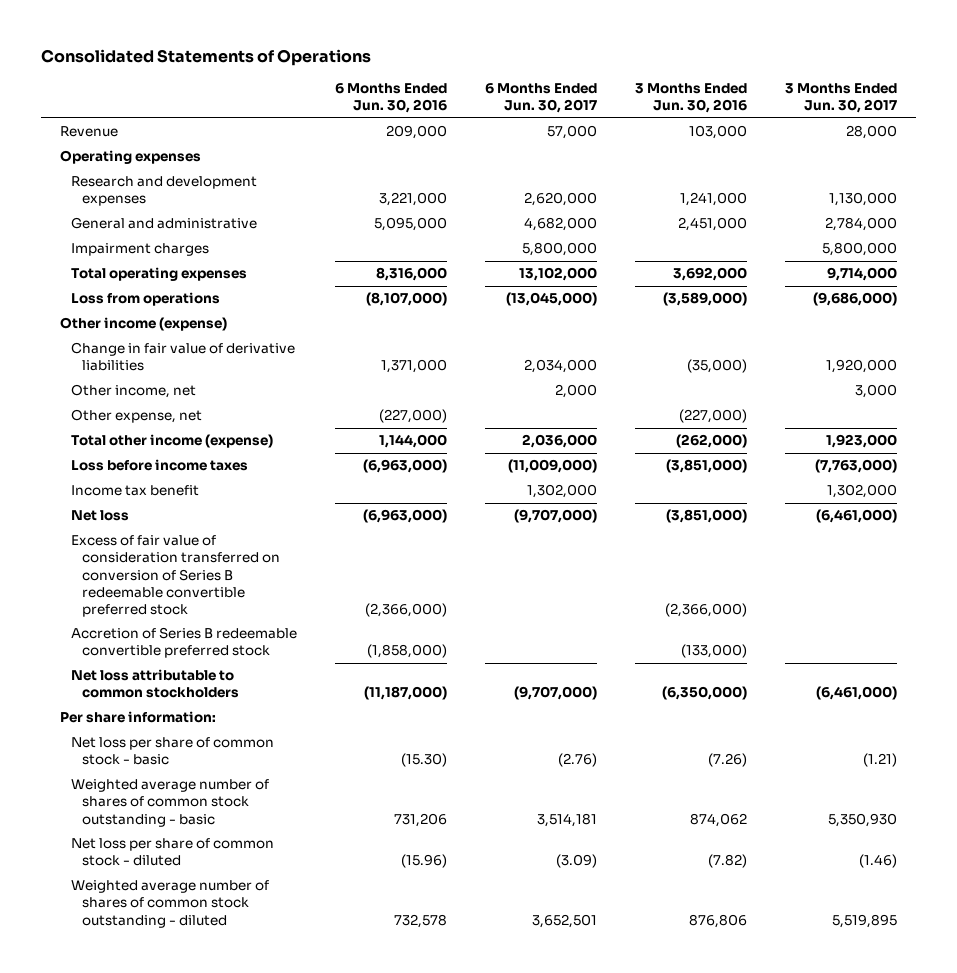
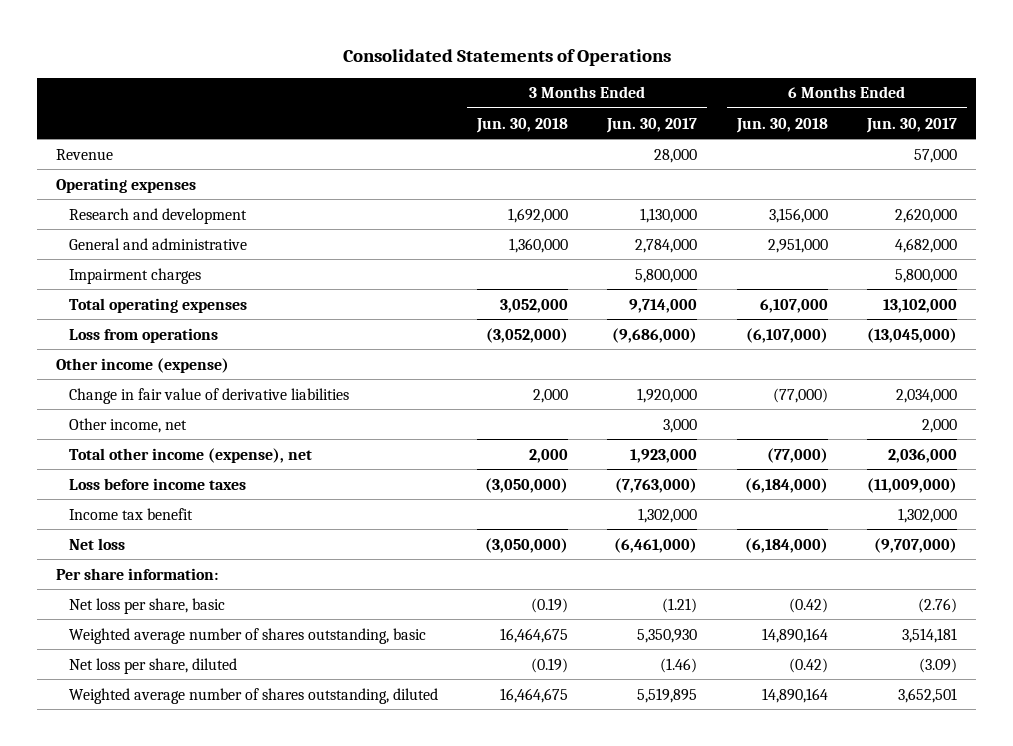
[335,83,448,114] 6 Months Ended Jun. 30, 2016 -> none
[634,83,747,114] 3 Months Ended Jun. 30, 2016 -> none
none -> [476,117,569,133] Jun. 30, 2018
none -> [735,117,828,133] Jun. 30, 2018
[71,176,258,207] Research and development expenses -> [69,207,248,224] Research and development
[71,409,203,424] Other expense, net -> none
[71,434,274,449] Total other income (expense) -> [69,447,313,463] Total other income (expense), net
[71,535,281,618] Excess of fair value of consideration transferred on conversion of Series B redeemable convertible preferred stock -> none
[71,627,298,659] Accretion of Series B redeemable convertible preferred stock -> none
[71,669,240,699] Net loss attributable to common stockholders -> none
[71,737,275,766] Net loss per share of common stock - basic -> [69,597,226,614] Net loss per share, basic
[71,779,270,827] Weighted average number of shares of common stock outstanding - basic -> [69,627,427,644] Weighted average number of shares outstanding, basic
[71,838,275,867] Net loss per share of common stock - diluted -> [69,657,238,674] Net loss per share, diluted
[71,880,270,928] Weighted average number of shares of common stock outstanding - diluted -> [69,687,439,704] Weighted average number of shares outstanding, diluted

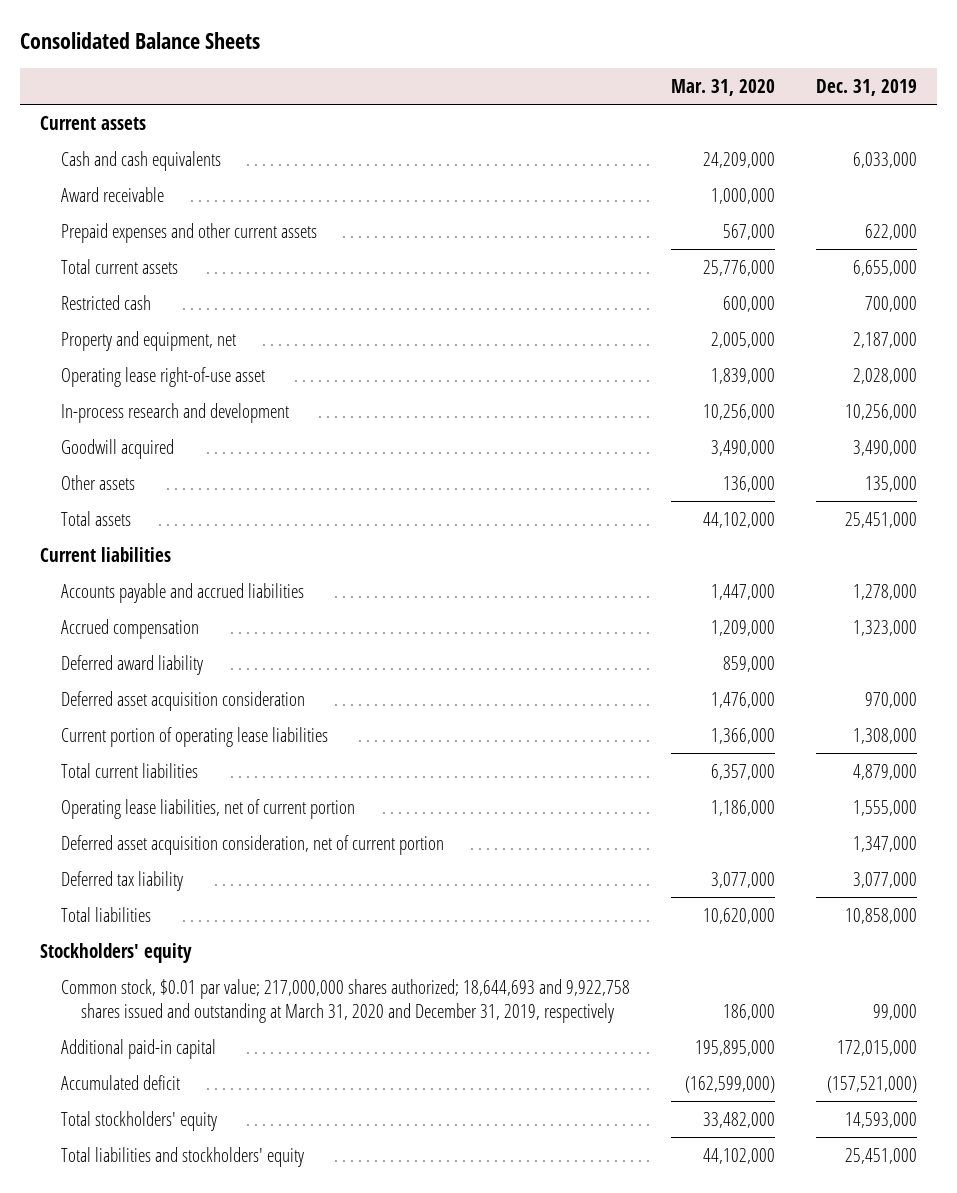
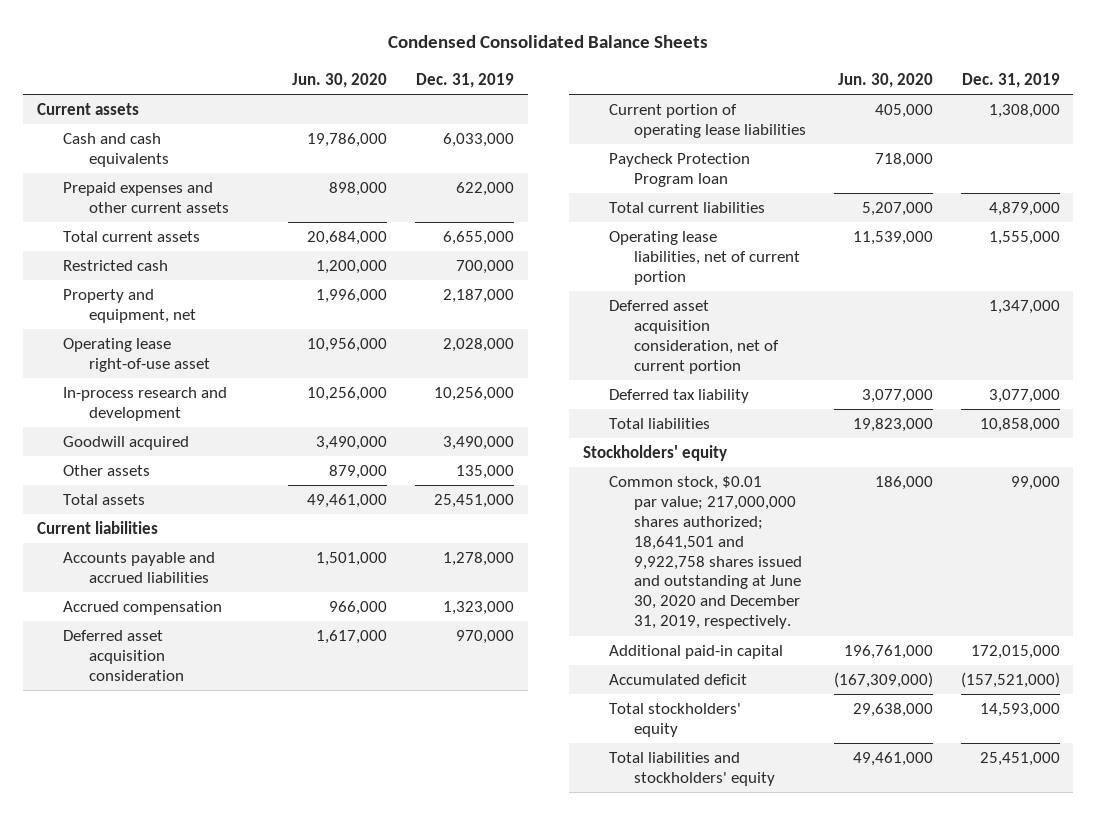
[19,31,260,49] Consolidated Balance Sheets -> [388,35,709,49] Condensed Consolidated Balance Sheets
[670,78,775,96] Mar. 31, 2020 -> none
none -> [292,72,388,88] Jun. 30, 2020
[60,186,164,202] Award receivable -> none
[60,654,203,675] Deferred award liability -> none
none -> [608,152,750,187] Paycheck Protection Program loan
[60,978,630,1023] Common stock, $0.01 par value; 217,000,000 shares authorized; 18,644,693 and 9,922,758 shares issued and outstanding at March 31, 2020 and December 31, 2019, respectively -> [608,475,803,630] Common stock, $0.01 par value; 217,000,000 shares authorized; 18,641,501 and 9,922,758 shares issued and outstanding at June 30, 2020 and December 31, 2019, respectively.

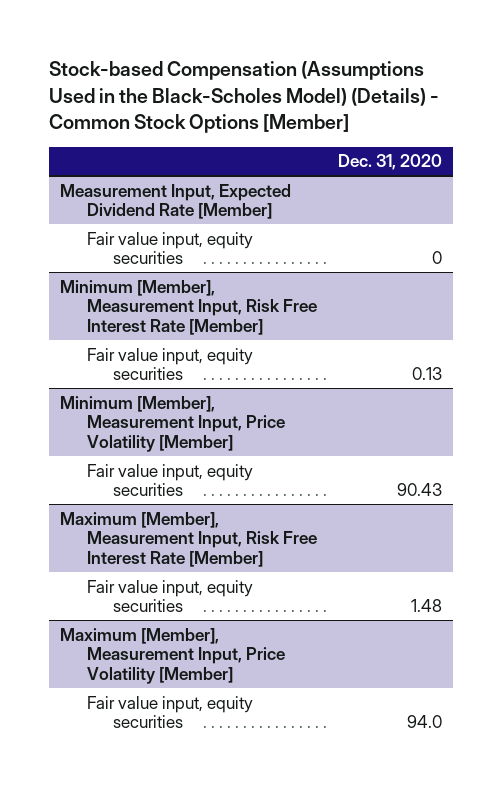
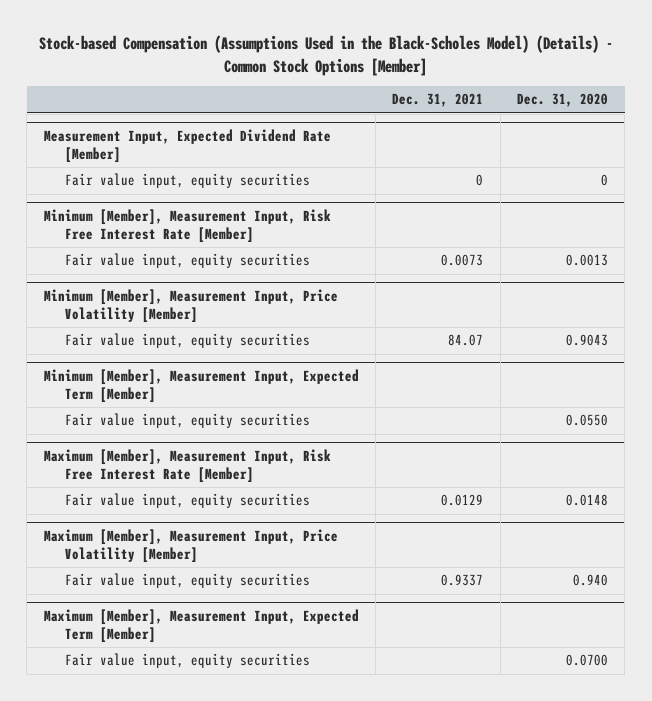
none -> [392,93,484,108] Dec. 31, 2021
[412,367,443,381] 0.13 -> [565,254,608,267] 0.0013
[397,483,443,497] 90.43 -> [565,334,608,347] 0.9043
none -> [43,369,359,403] Minimum [Member], Measurement Input, Expected Term [Member]
none -> [65,413,311,429] Fair value input, equity securities
[411,599,443,613] 1.48 -> [565,494,608,507] 0.0148
[407,715,443,729] 94.0 -> [572,574,608,587] 0.940
none -> [43,609,359,643] Maximum [Member], Measurement Input, Expected Term [Member]
none -> [65,653,311,669] Fair value input, equity securities

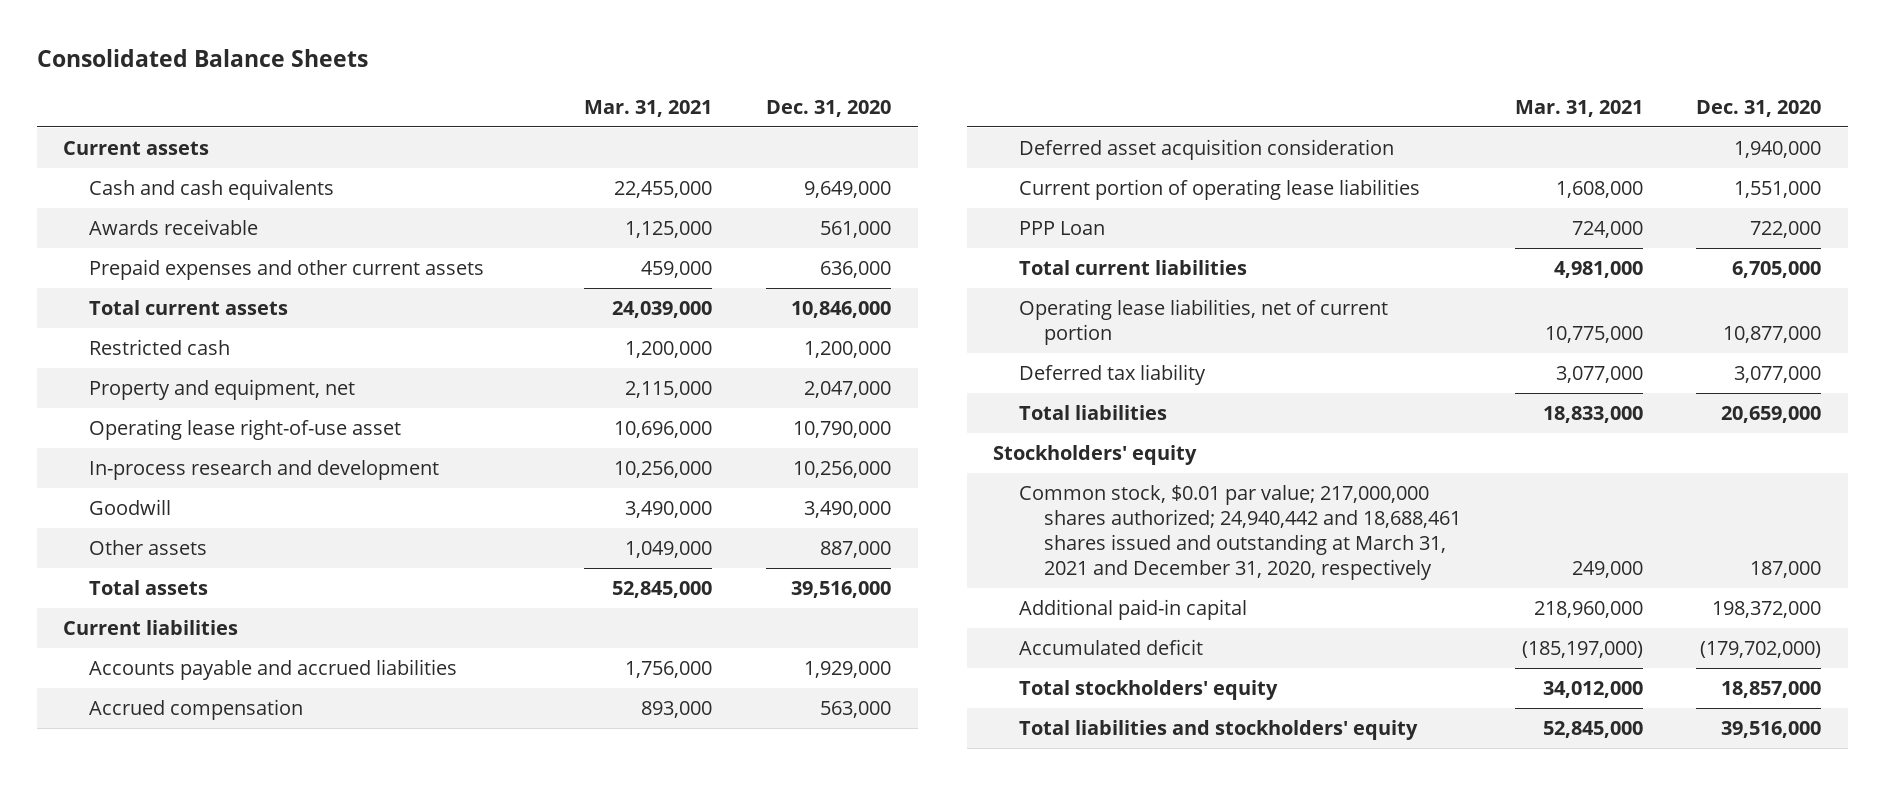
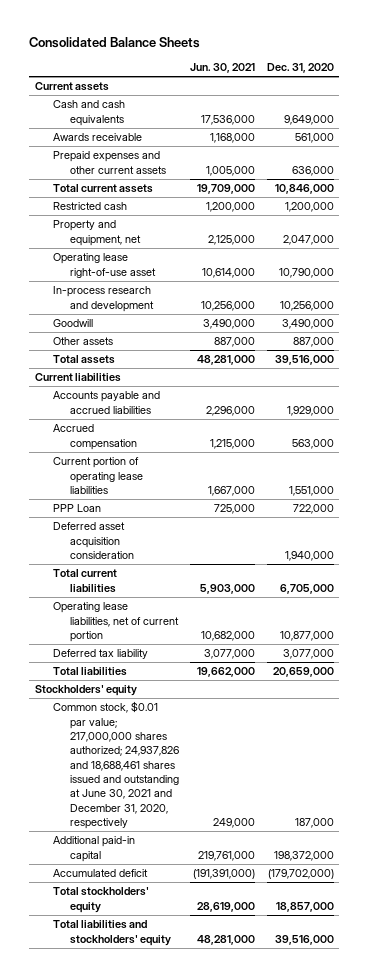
[584,99,713,117] Mar. 31, 2021 -> none
none -> [190,62,256,73] Jun. 30, 2021
[1018,138,1394,160] Deferred asset acquisition consideration -> [52,522,135,559] Deferred asset acquisition consideration
[1018,484,1462,581] Common stock, $0.01 par value; 217,000,000 shares authorized; 24,940,442 and 18,688,461 shares issued and outstanding at March 31, 2021 and December 31, 2020, respectively -> [52,701,180,830] Common stock, $0.01 par value; 217,000,000 shares authorized; 24,937,826 and 18,688,461 shares issued and outstanding at June 30, 2021 and December 31, 2020, respectively

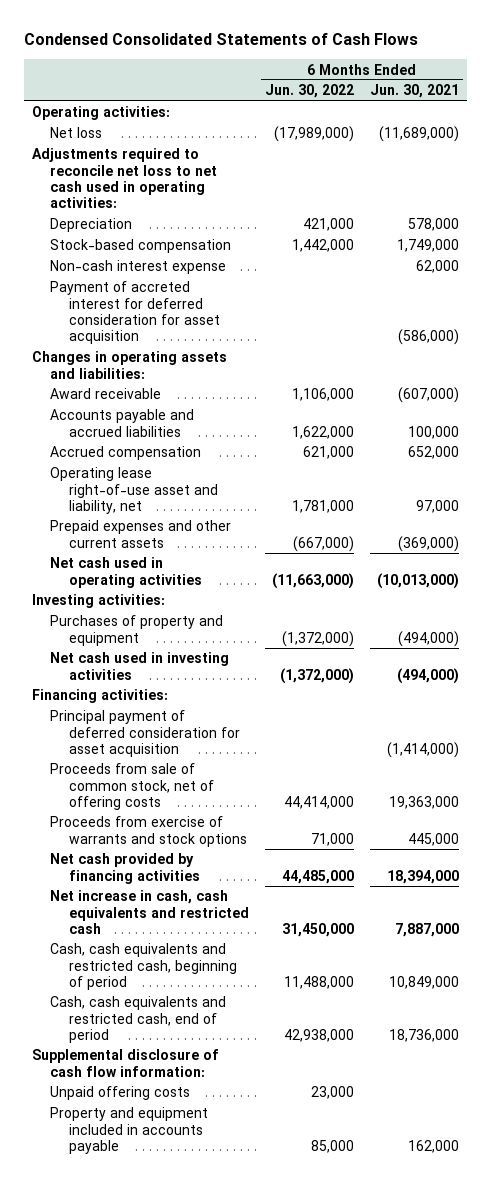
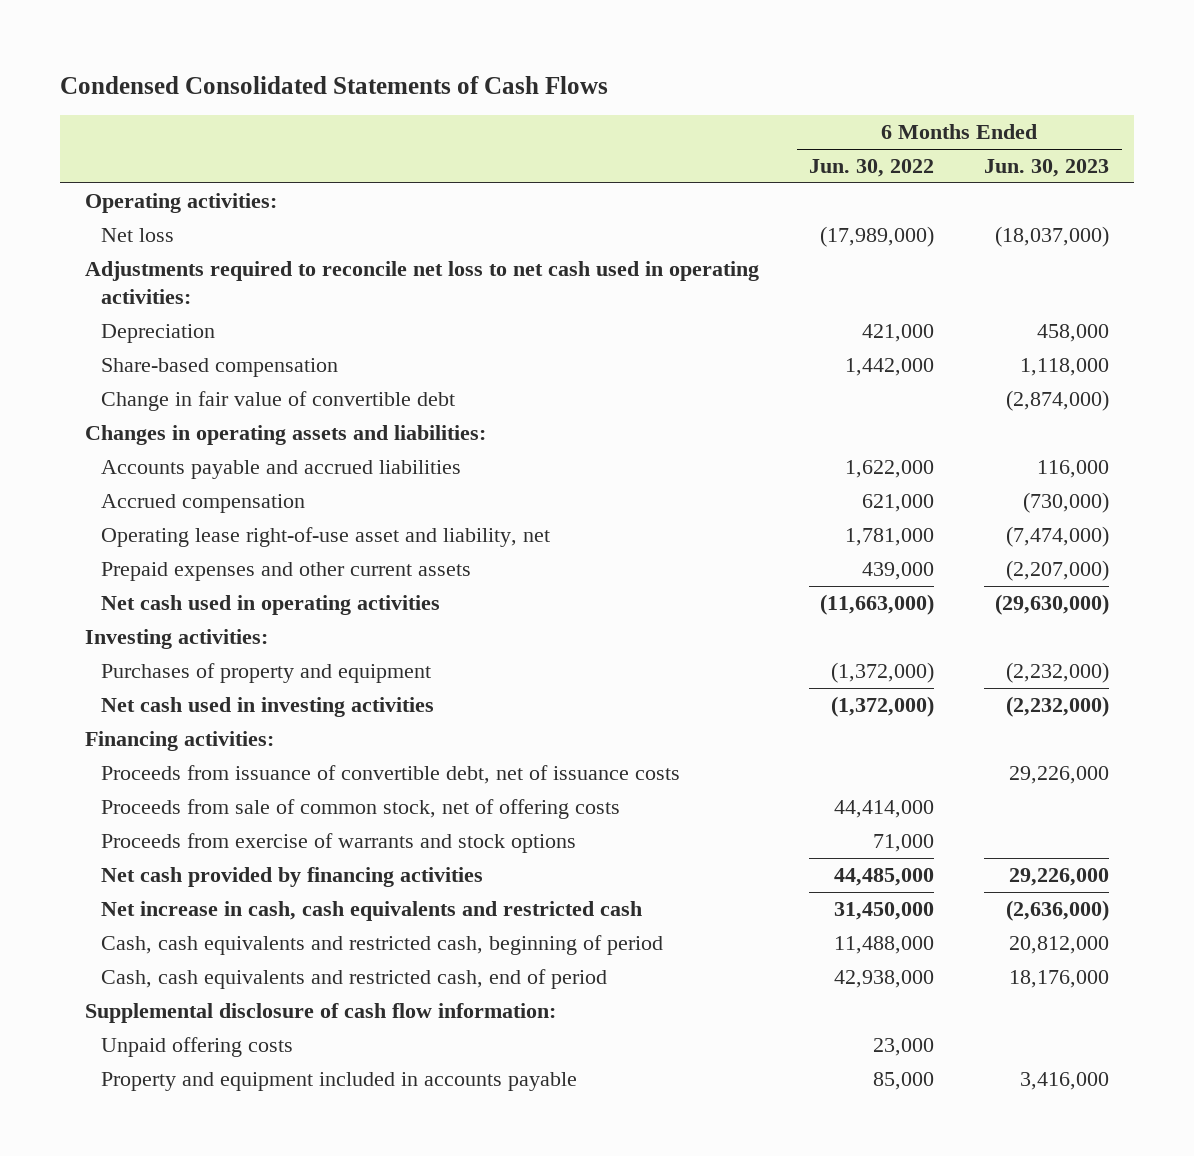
[369,84,459,99] Jun. 30, 2021 -> none
none -> [984,158,1110,177] Jun. 30, 2023
[50,260,227,275] Non-cash interest expense -> none
[50,281,221,345] Payment of accreted interest for deferred consideration for asset acquisition -> none
[50,239,232,254] Stock-based compensation -> [100,357,338,377] Share-based compensation
none -> [100,390,455,411] Change in fair value of convertible debt
[50,388,162,400] Award receivable -> none
[293,535,355,552] (667,000) -> [862,561,935,580] 439,000
[50,710,241,757] Principal payment of deferred consideration for asset acquisition -> none
none -> [100,764,680,784] Proceeds from issuance of convertible debt, net of issuance costs

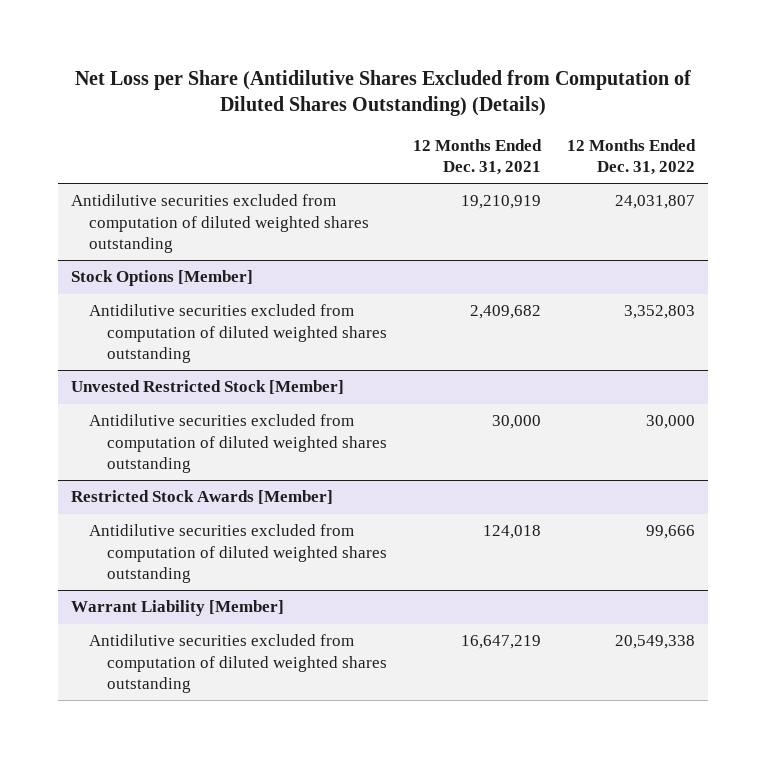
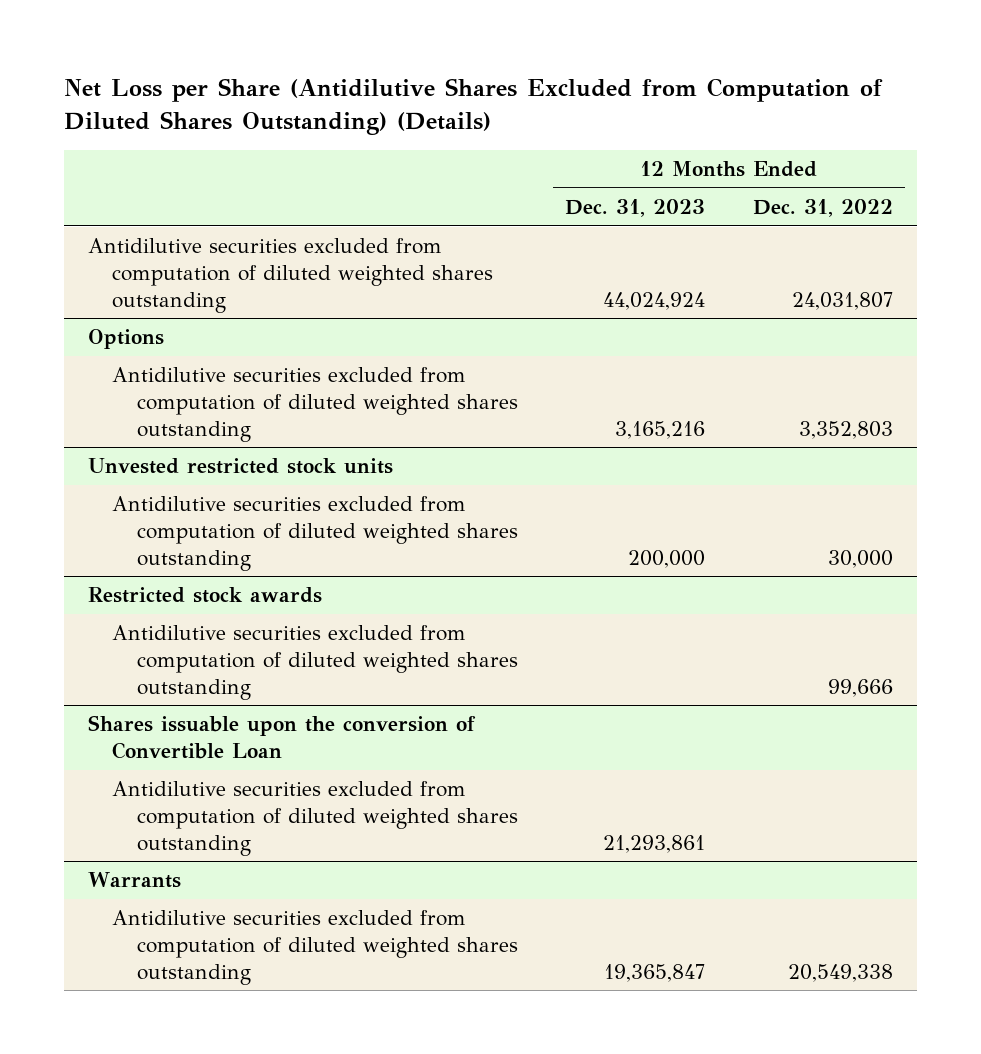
[413,139,543,176] 12 Months Ended Dec. 31, 2021 -> none
none -> [565,198,706,217] Dec. 31, 2023
[70,270,253,287] Stock Options [Member] -> [87,329,164,350] Options
[70,380,344,395] Unvested Restricted Stock [Member] -> [87,458,393,475] Unvested restricted stock units
[70,490,333,505] Restricted Stock Awards [Member] -> [87,587,322,604] Restricted stock awards
none -> [87,715,476,759] Shares issuable upon the conversion of Convertible Loan
none -> [112,781,518,856] Antidilutive securities excluded from computation of diluted weighted shares outstanding
[70,600,284,617] Warrant Liability [Member] -> [87,872,181,889] Warrants

